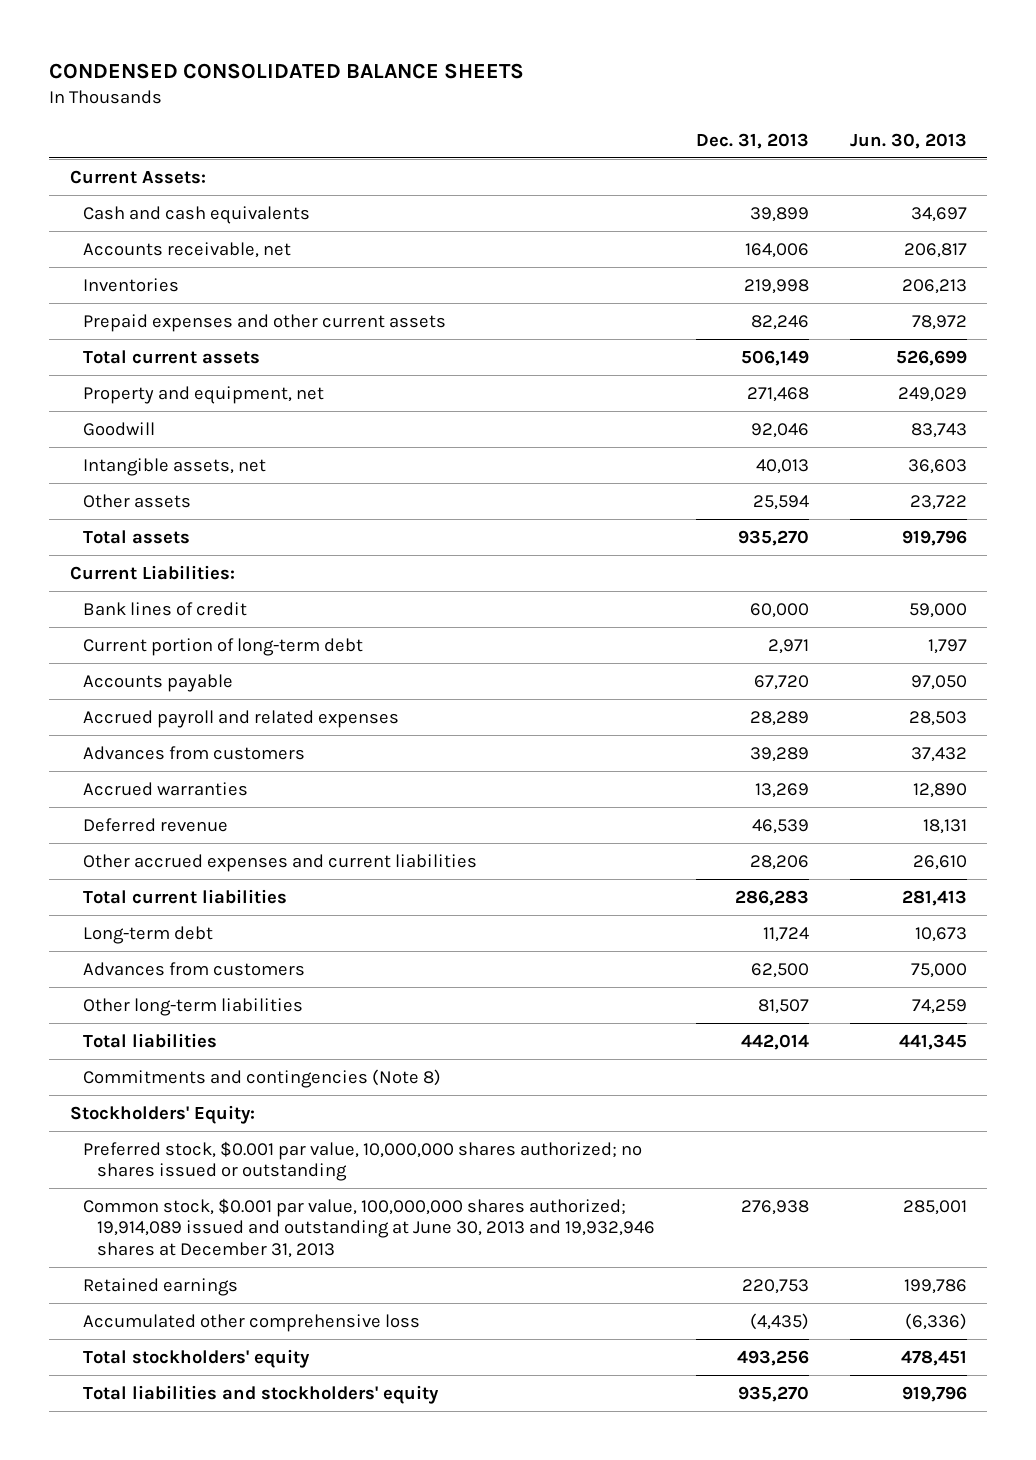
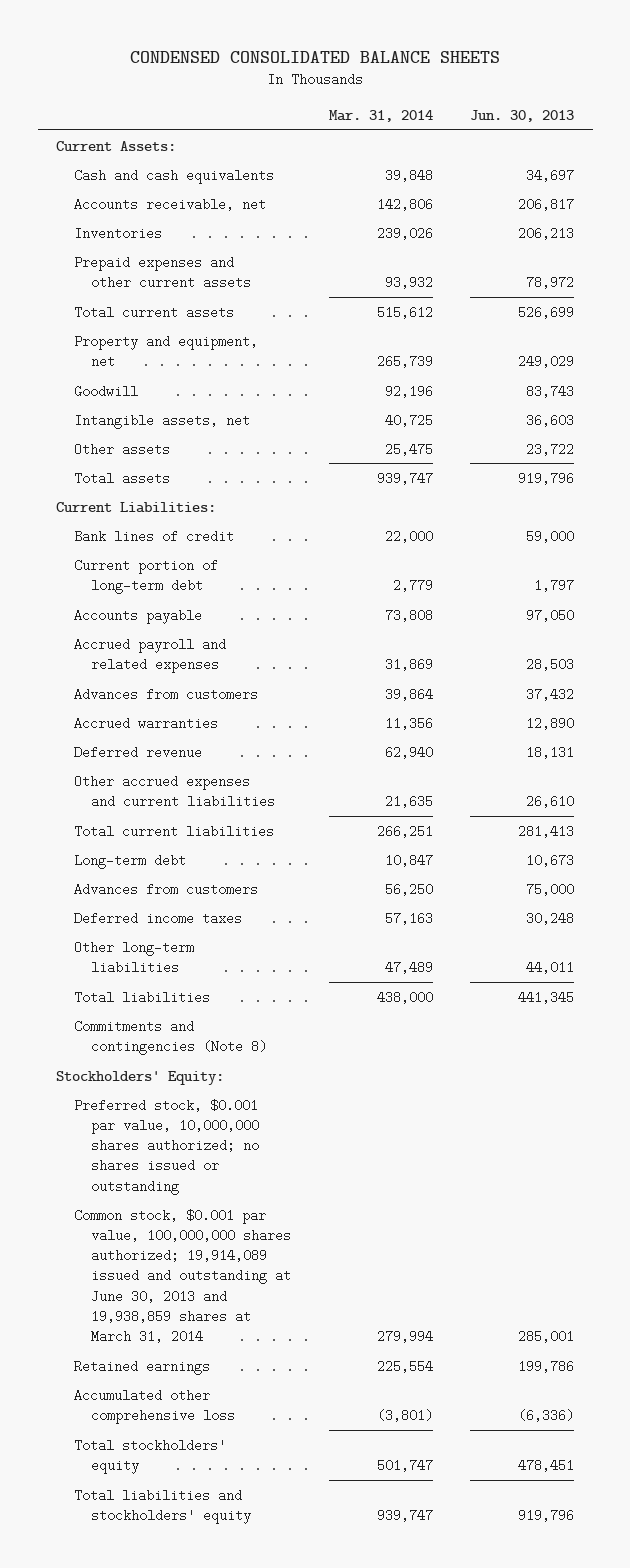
[695,132,809,149] Dec. 31, 2013 -> none
none -> [328,109,433,122] Mar. 31, 2014
none -> [73,911,242,925] Deferred income taxes
[911,998,967,1014] 74,259 -> [525,960,574,974] 44,011
[83,1197,656,1258] Common stock, $0.001 par value, 100,000,000 shares authorized; 19,914,089 issued and outstanding at June 30, 2013 and 19,932,946 shares at December 31, 2013 -> [73,1208,292,1344] Common stock, $0.001 par value, 100,000,000 shares authorized; 19,914,089 issued and outstanding at June 30, 2013 and 19,938,859 shares at March 31, 2014

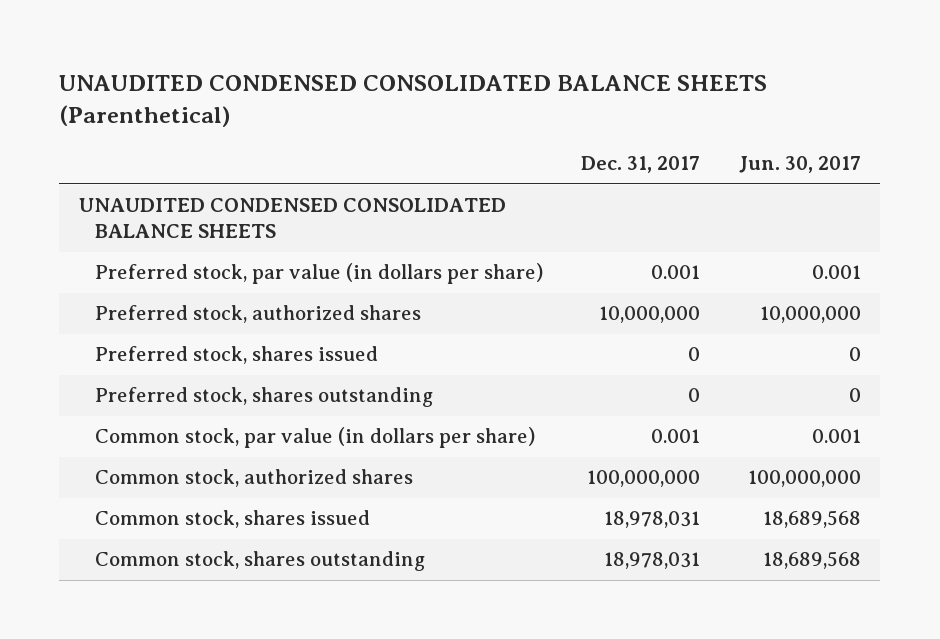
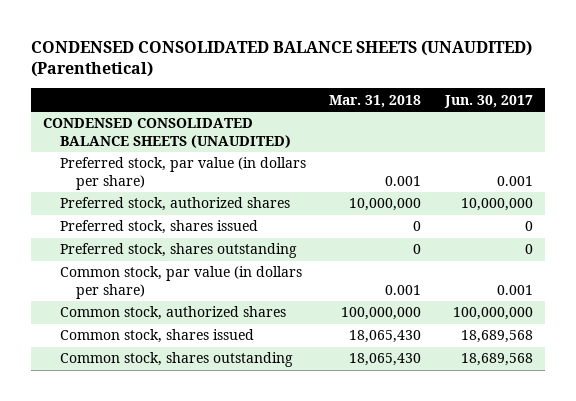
[59,74,768,127] UNAUDITED CONDENSED CONSOLIDATED BALANCE SHEETS (Parenthetical) -> [31,39,533,78] CONDENSED CONSOLIDATED BALANCE SHEETS (UNAUDITED) (Parenthetical)
[581,156,701,174] Dec. 31, 2017 -> none
none -> [329,94,422,108] Mar. 31, 2018
[78,198,506,239] UNAUDITED CONDENSED CONSOLIDATED BALANCE SHEETS -> [42,118,291,148] CONDENSED CONSOLIDATED BALANCE SHEETS (UNAUDITED)

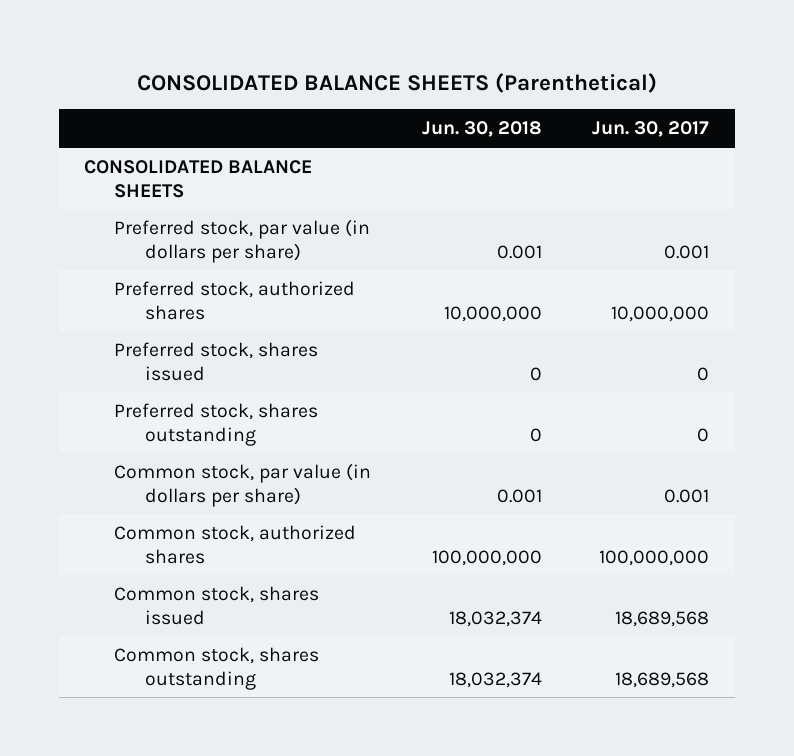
[31,39,533,78] CONDENSED CONSOLIDATED BALANCE SHEETS (UNAUDITED) (Parenthetical) -> [136,72,657,93] CONSOLIDATED BALANCE SHEETS (Parenthetical)
[329,94,422,108] Mar. 31, 2018 -> none
none -> [421,121,542,138] Jun. 30, 2018
[42,118,291,148] CONDENSED CONSOLIDATED BALANCE SHEETS (UNAUDITED) -> [84,159,313,198] CONSOLIDATED BALANCE SHEETS

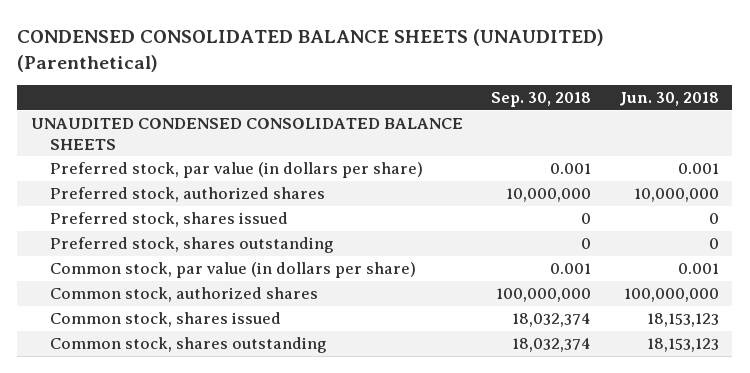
[136,72,657,93] CONSOLIDATED BALANCE SHEETS (Parenthetical) -> [17,29,605,72] CONDENSED CONSOLIDATED BALANCE SHEETS (UNAUDITED) (Parenthetical)
[592,121,710,138] Jun. 30, 2017 -> none
none -> [490,92,591,108] Sep. 30, 2018
[84,159,313,198] CONSOLIDATED BALANCE SHEETS -> [31,117,464,150] UNAUDITED CONDENSED CONSOLIDATED BALANCE SHEETS
[448,610,542,627] 18,032,374 -> [646,312,719,327] 18,153,123
[448,671,542,688] 18,032,374 -> [646,337,719,352] 18,153,123

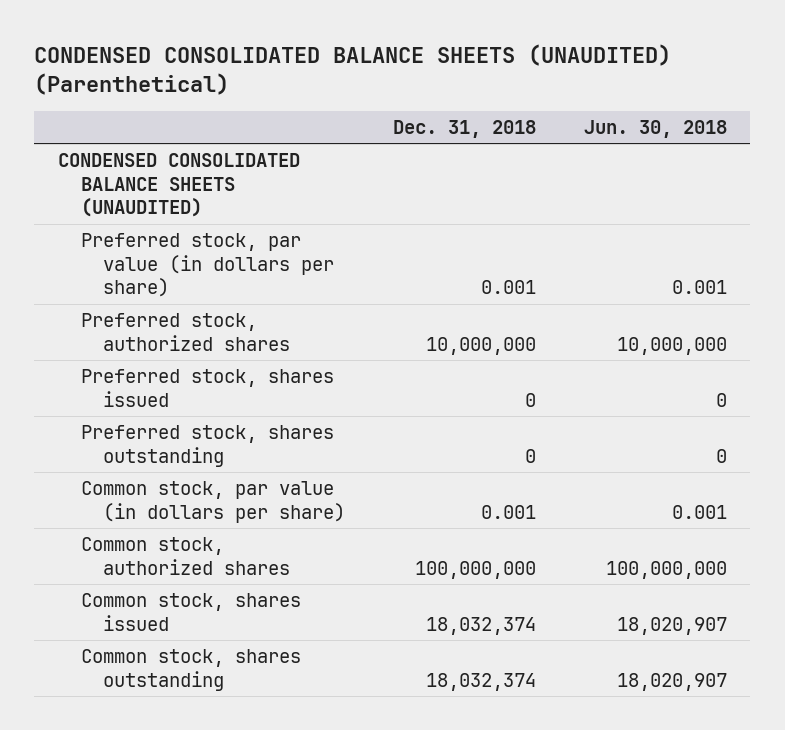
[490,92,591,108] Sep. 30, 2018 -> none
none -> [392,120,536,139] Dec. 31, 2018
[31,117,464,150] UNAUDITED CONDENSED CONSOLIDATED BALANCE SHEETS -> [58,153,301,218] CONDENSED CONSOLIDATED BALANCE SHEETS (UNAUDITED)
[646,312,719,327] 18,153,123 -> [616,616,727,635] 18,020,907
[646,337,719,352] 18,153,123 -> [616,672,727,691] 18,020,907

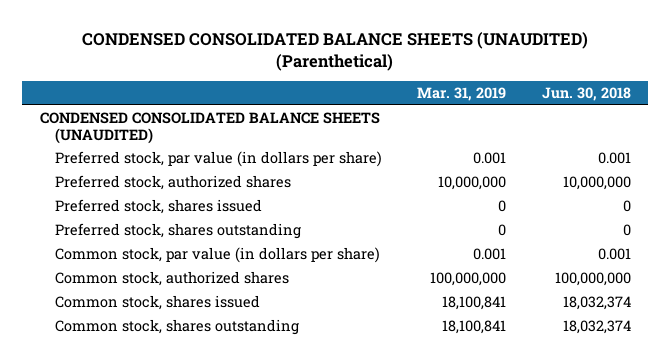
[392,120,536,139] Dec. 31, 2018 -> none
none -> [417,86,507,101] Mar. 31, 2019
[616,616,727,635] 18,020,907 -> [562,295,631,310] 18,032,374
[616,672,727,691] 18,020,907 -> [562,319,631,334] 18,032,374

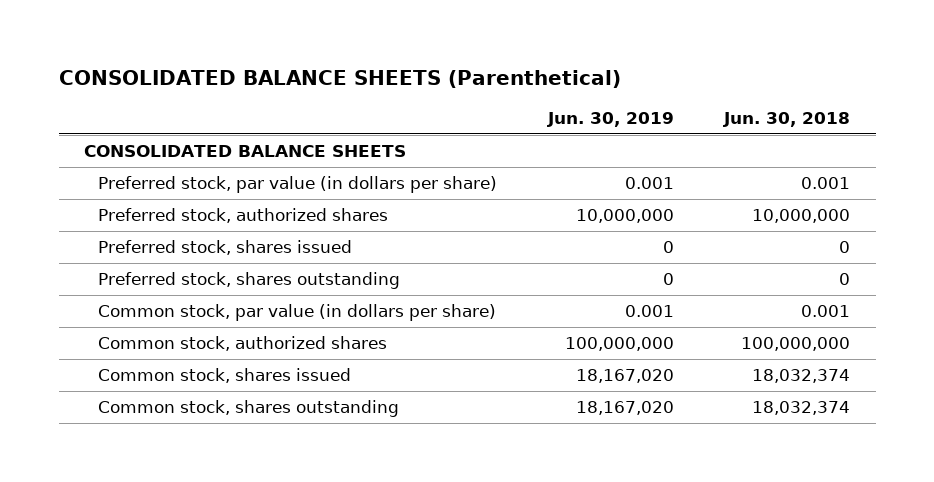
[82,31,589,71] CONDENSED CONSOLIDATED BALANCE SHEETS (UNAUDITED) (Parenthetical) -> [58,70,621,89] CONSOLIDATED BALANCE SHEETS (Parenthetical)
[417,86,507,101] Mar. 31, 2019 -> none
none -> [546,112,674,128] Jun. 30, 2019
[40,111,381,144] CONDENSED CONSOLIDATED BALANCE SHEETS (UNAUDITED) -> [84,145,407,158] CONSOLIDATED BALANCE SHEETS

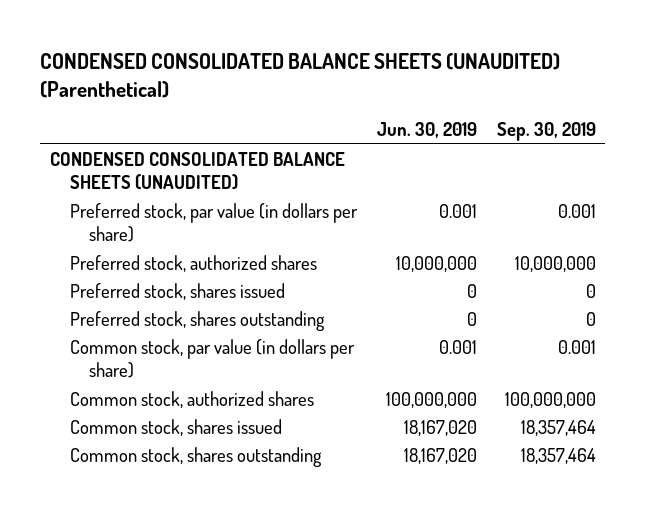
[58,70,621,89] CONSOLIDATED BALANCE SHEETS (Parenthetical) -> [40,52,561,99] CONDENSED CONSOLIDATED BALANCE SHEETS (UNAUDITED) (Parenthetical)
[723,112,851,128] Jun. 30, 2018 -> none
none -> [496,122,596,142] Sep. 30, 2019
[84,145,407,158] CONSOLIDATED BALANCE SHEETS -> [50,151,346,191] CONDENSED CONSOLIDATED BALANCE SHEETS (UNAUDITED)

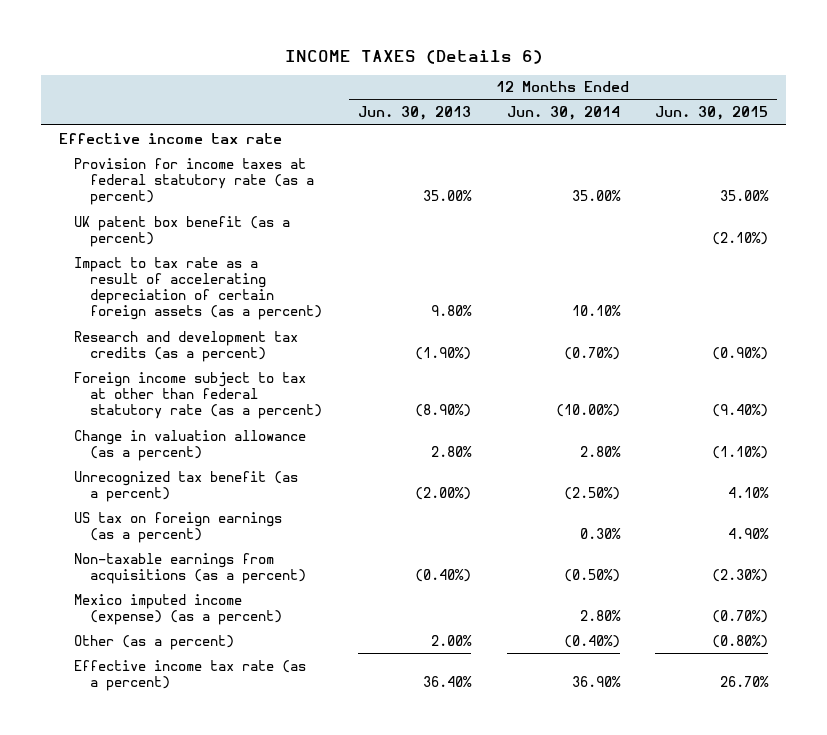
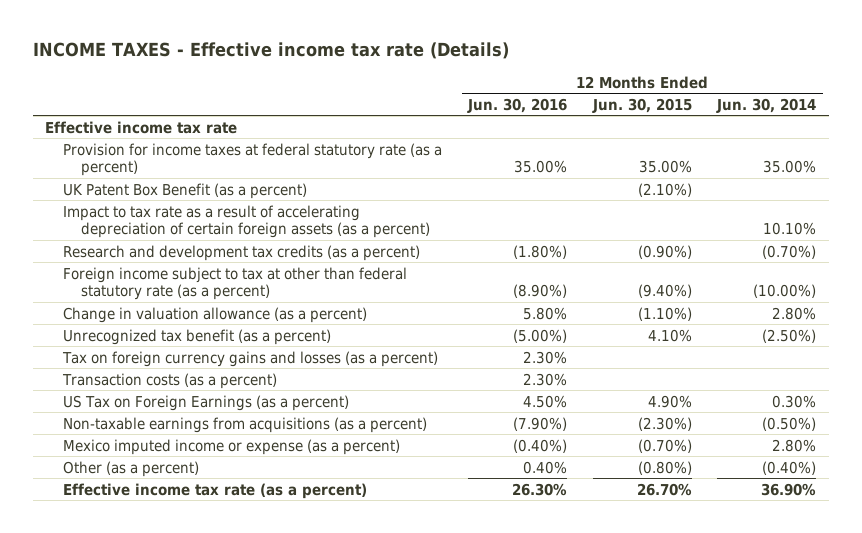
[284,49,543,64] INCOME TAXES (Details 6) -> [32,42,509,60] INCOME TAXES - Effective income tax rate (Details)
[357,106,471,121] Jun. 30, 2013 -> none
none -> [466,97,567,113] Jun. 30, 2016
[74,215,291,247] UK patent box benefit (as a percent) -> [63,182,308,199] UK Patent Box Benefit (as a percent)
none -> [62,350,439,367] Tax on foreign currency gains and losses (as a percent)
none -> [62,372,278,389] Transaction costs (as a percent)
[74,511,283,543] US tax on foreign earnings (as a percent) -> [63,394,350,411] US Tax on Foreign Earnings (as a percent)
[74,593,282,625] Mexico imputed income (expense) (as a percent) -> [63,438,401,455] Mexico imputed income or expense (as a percent)

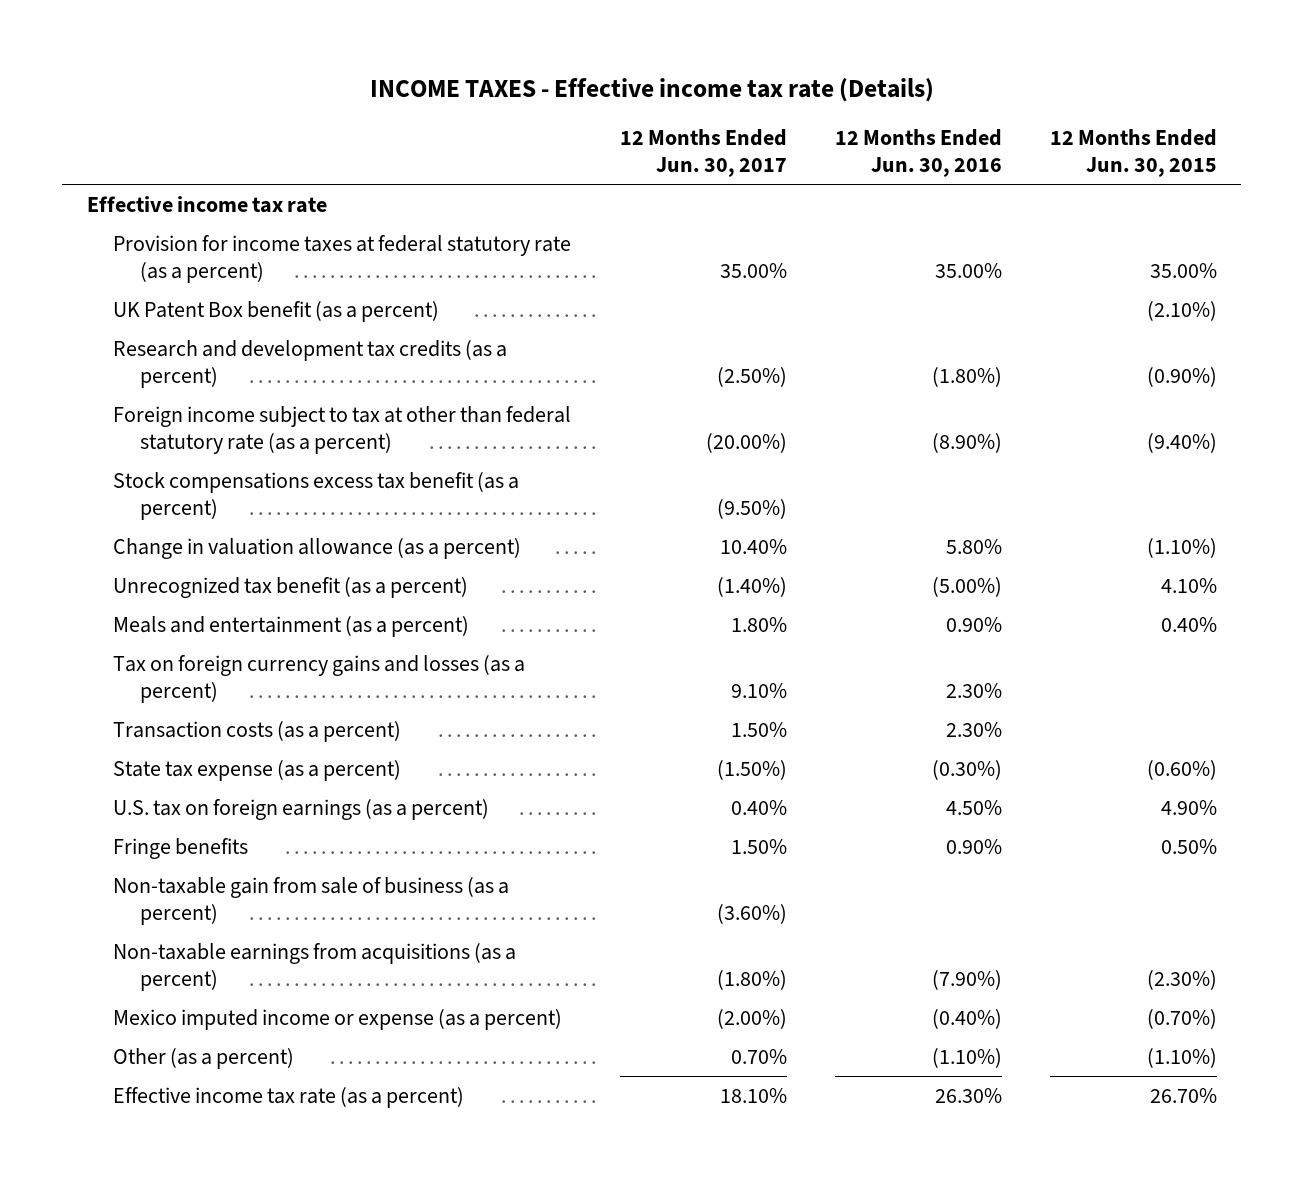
[716,97,817,113] Jun. 30, 2014 -> none
none -> [619,129,787,178] 12 Months Ended Jun. 30, 2017
[63,204,431,239] Impact to tax rate as a result of accelerating depreciation of certain foreign assets (as a percent) -> none
[63,182,308,199] UK Patent Box Benefit (as a percent) -> [113,300,440,322] UK Patent Box benefit (as a percent)
none -> [113,471,520,520] Stock compensations excess tax benefit (as a percent)
none -> [113,615,470,637] Meals and entertainment (as a percent)
none -> [113,759,402,781] State tax expense (as a percent)
[63,394,350,411] US Tax on Foreign Earnings (as a percent) -> [113,798,490,820] U.S. tax on foreign earnings (as a percent)
none -> [113,837,249,859] Fringe benefits
none -> [113,876,510,925] Non-taxable gain from sale of business (as a percent)
[522,460,567,474] 0.40% -> [931,1047,1002,1068] (1.10%)
[637,460,692,475] (0.80%) -> [1147,1047,1218,1068] (1.10%)

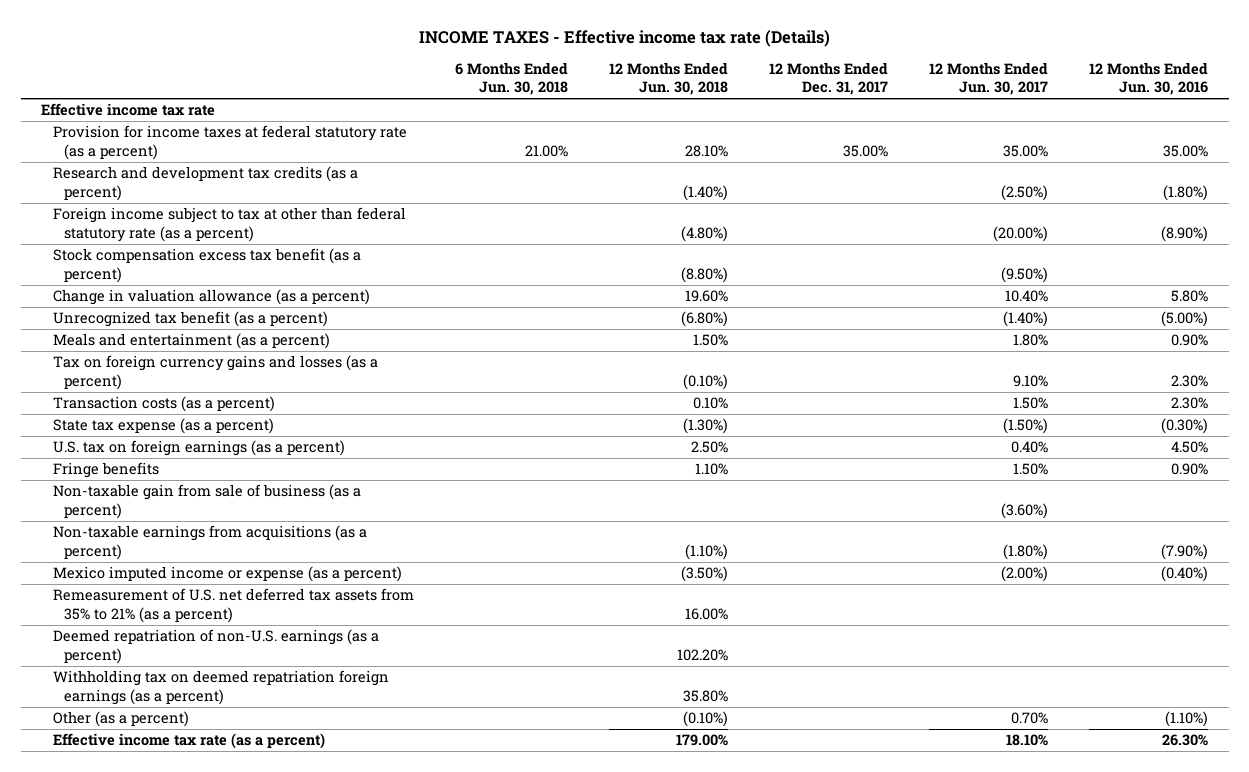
[1050,129,1218,178] 12 Months Ended Jun. 30, 2015 -> none
none -> [454,61,568,96] 6 Months Ended Jun. 30, 2018
none -> [608,61,728,96] 12 Months Ended Jun. 30, 2018
none -> [768,61,888,96] 12 Months Ended Dec. 31, 2017
[113,300,440,322] UK Patent Box benefit (as a percent) -> none
[113,471,520,520] Stock compensations excess tax benefit (as a percent) -> [52,248,361,283] Stock compensation excess tax benefit (as a percent)
none -> [52,588,414,623] Remeasurement of U.S. net deferred tax assets from 35% to 21% (as a percent)
none -> [52,629,379,664] Deemed repatriation of non-U.S. earnings (as a percent)
none -> [52,670,389,705] Withholding tax on deemed repatriation foreign earnings (as a percent)

